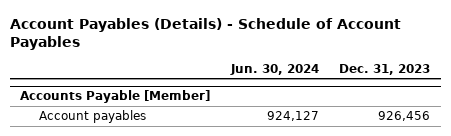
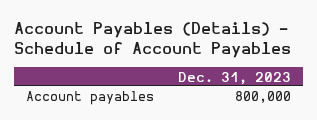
[229,63,319,75] Jun. 30, 2024 -> none
[20,90,211,104] Accounts Payable [Member] -> none
[378,111,431,122] 926,456 -> [235,91,292,104] 800,000

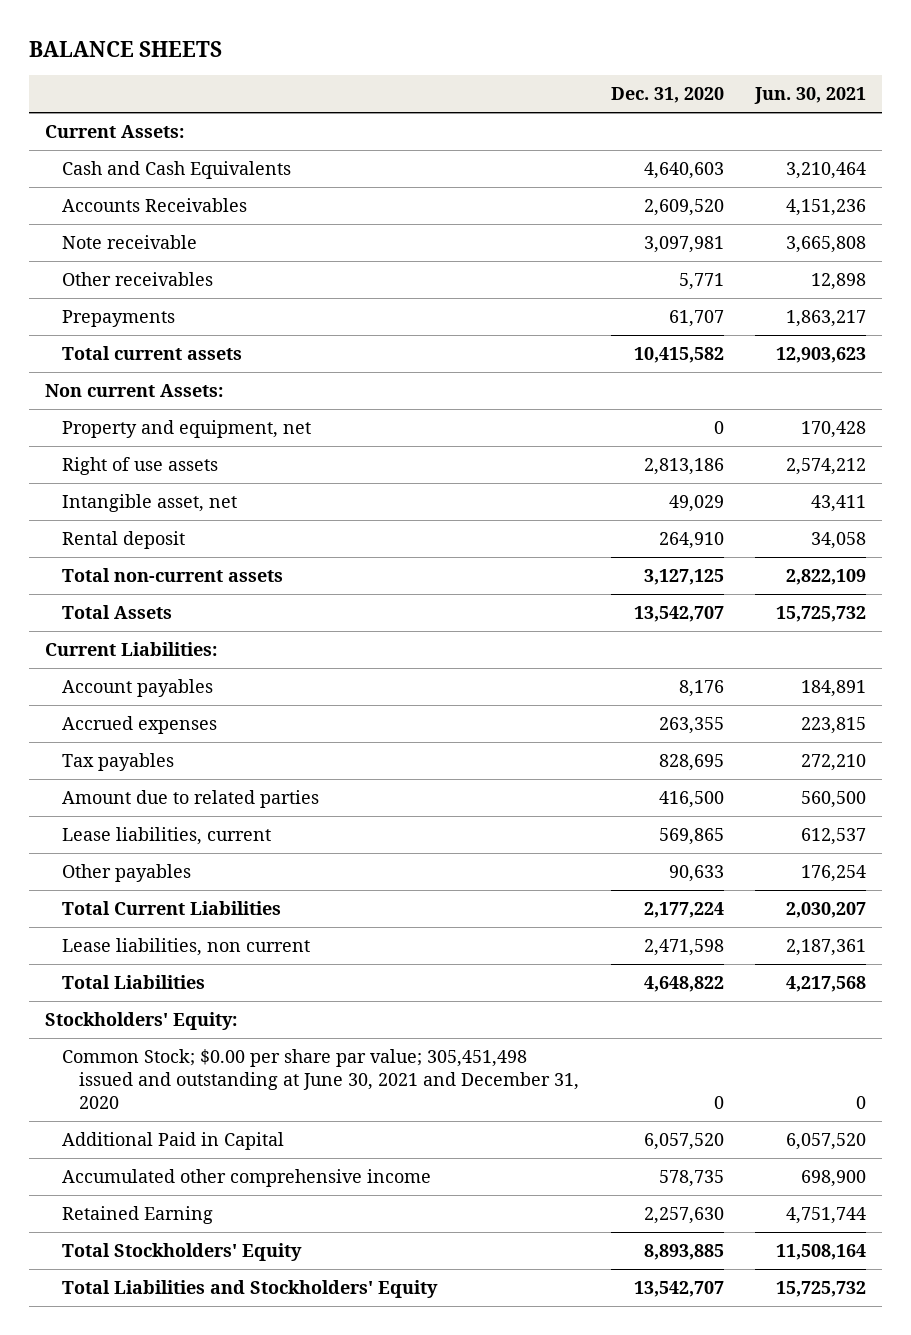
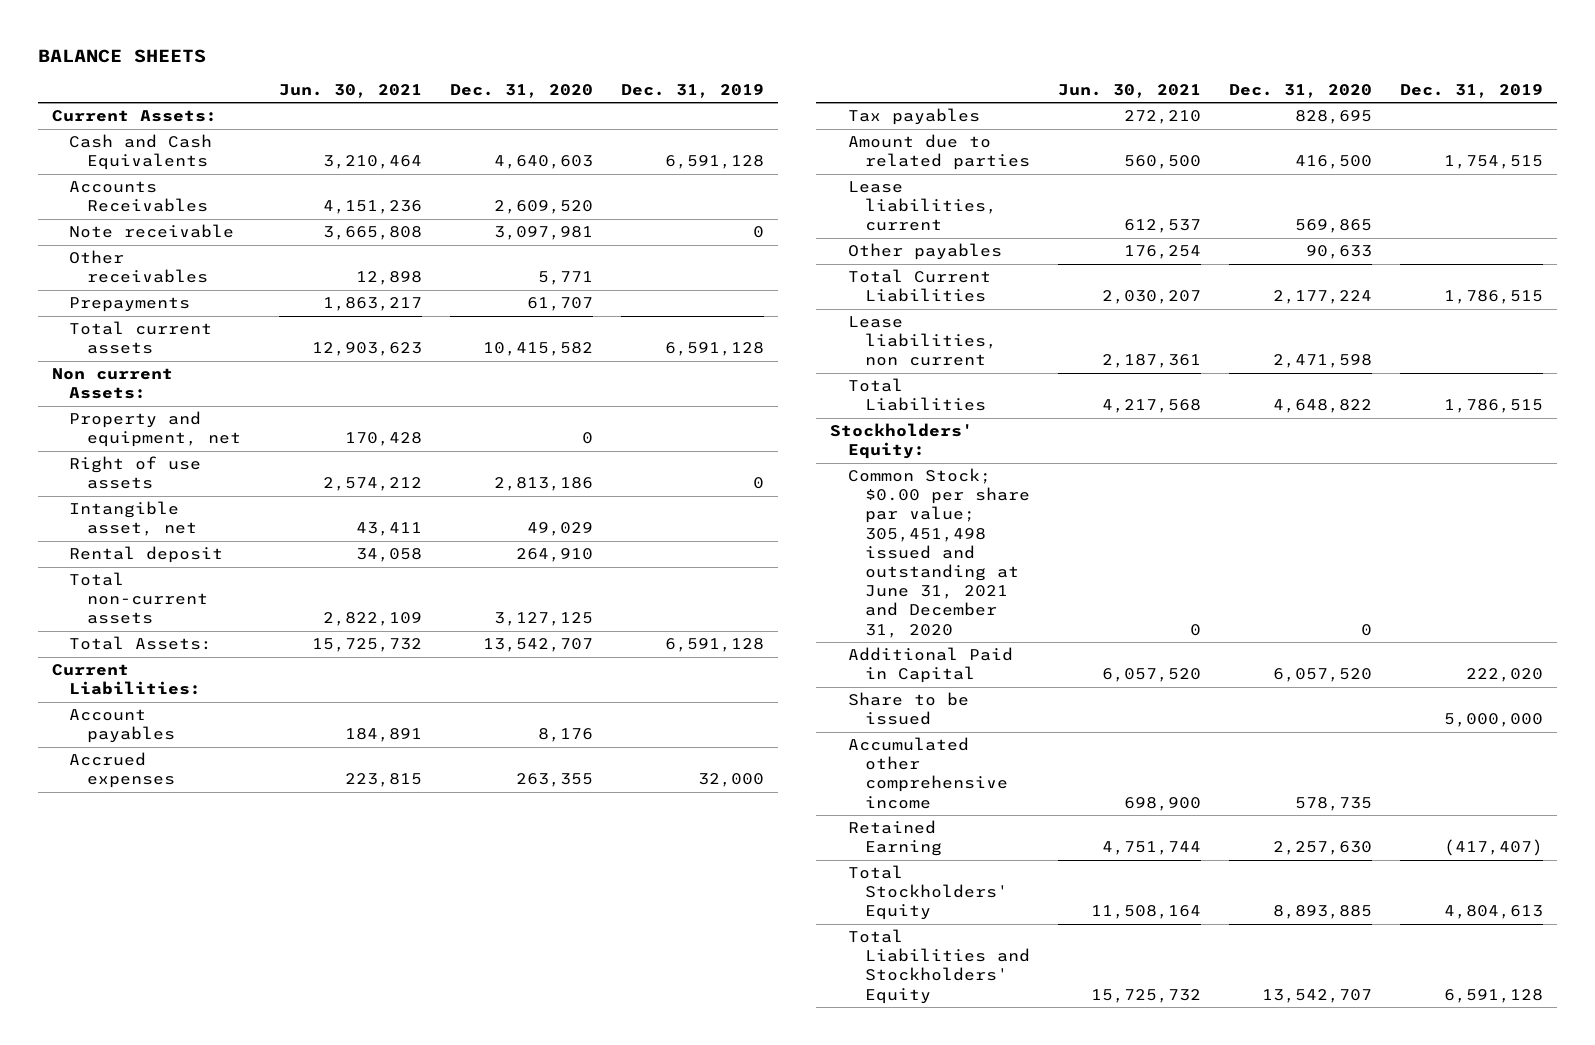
none -> [621,83,765,98] Dec. 31, 2019
[62,605,173,620] Total Assets -> [69,636,213,651] Total Assets:
[62,1049,580,1110] Common Stock; $0.00 per share par value; 305,451,498 issued and outstanding at June 30, 2021 and December 31, 2020 -> [847,468,1030,638] Common Stock; $0.00 per share par value; 305,451,498 issued and outstanding at June 31, 2021 and December 31, 2020
none -> [847,692,969,726] Share to be issued

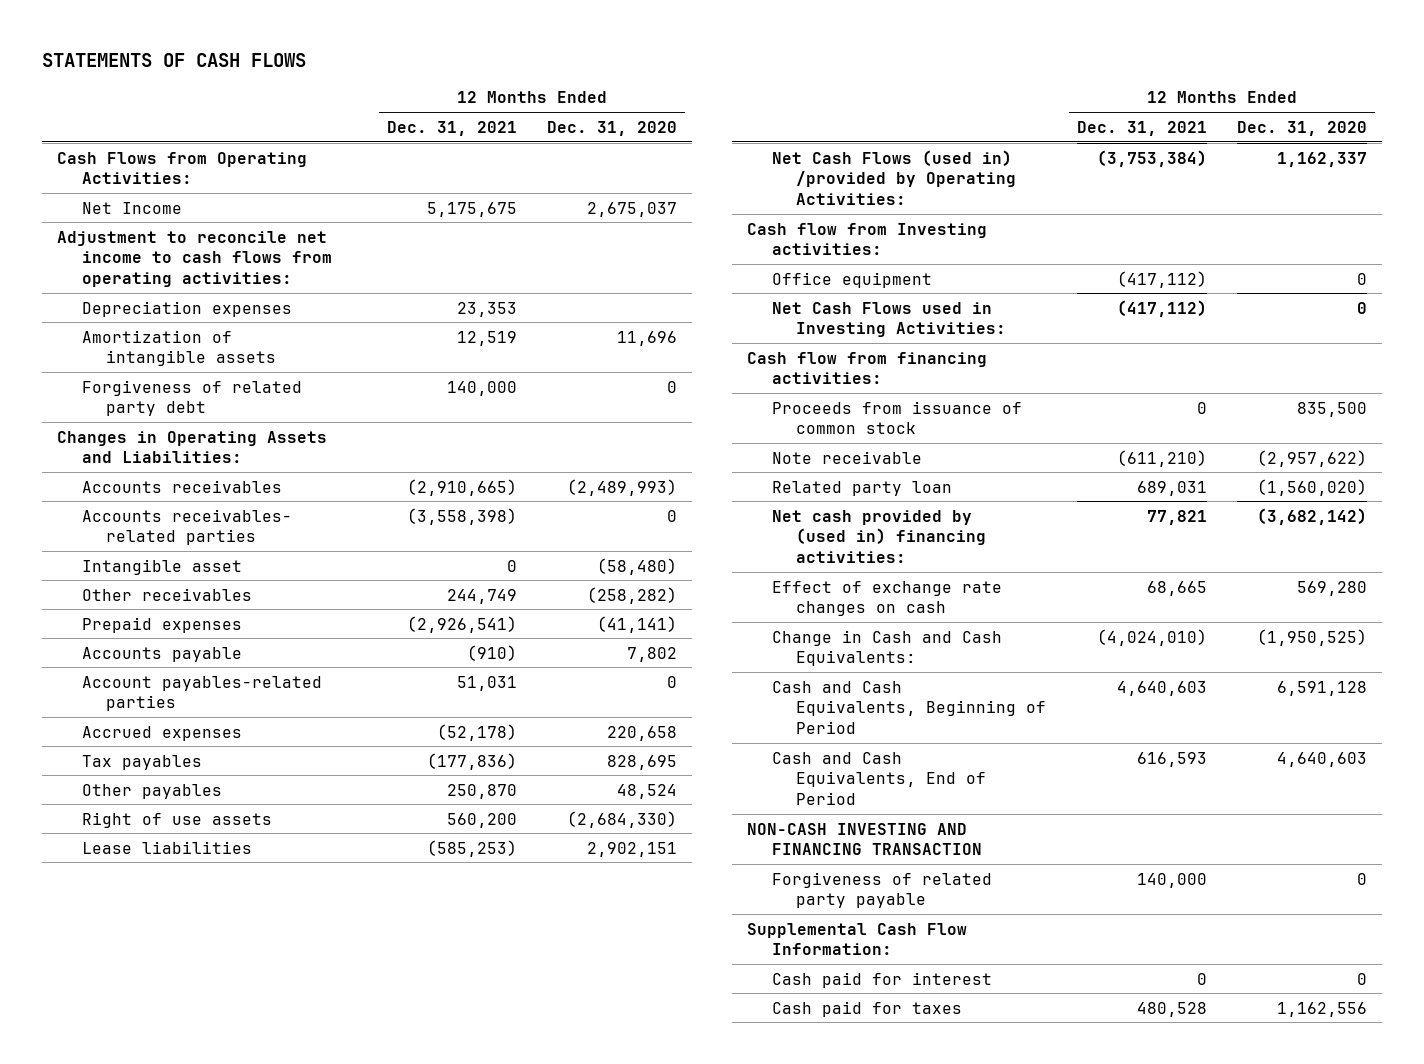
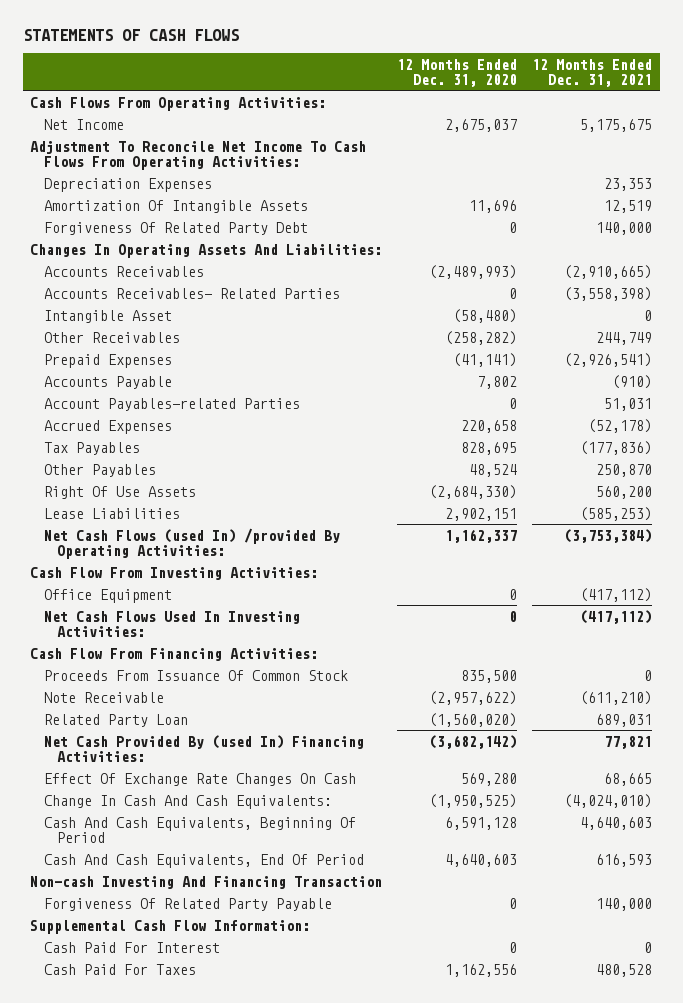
[57,151,308,185] Cash Flows from Operating Activities: -> [30,96,327,111] Cash Flows From Operating Activities:
[57,230,332,287] Adjustment to reconcile net income to cash flows from operating activities: -> [30,140,367,170] Adjustment To Reconcile Net Income To Cash Flows From Operating Activities:
[81,300,292,317] Depreciation expenses -> [43,177,212,192] Depreciation Expenses
[81,329,277,367] Amortization of intangible assets -> [43,199,308,213] Amortization Of Intangible Assets
[81,379,302,417] Forgiveness of related party debt -> [43,221,308,235] Forgiveness Of Related Party Debt
[57,430,328,464] Changes in Operating Assets and Liabilities: -> [30,243,383,258] Changes In Operating Assets And Liabilities:
[81,479,282,493] Accounts receivables -> [43,265,204,277] Accounts Receivables
[81,508,292,546] Accounts receivables- related parties -> [43,287,340,299] Accounts Receivables- Related Parties
[81,558,242,575] Intangible asset -> [43,309,172,323] Intangible Asset
[81,587,252,601] Other receivables -> [43,331,180,343] Other Receivables
[81,616,242,633] Prepaid expenses -> [43,353,172,368] Prepaid Expenses
[81,646,242,662] Accounts payable -> [43,375,172,389] Accounts Payable
[81,675,322,712] Account payables-related parties -> [43,397,300,411] Account Payables-related Parties
[81,725,242,741] Accrued expenses -> [43,419,172,434] Accrued Expenses
[81,754,202,770] Tax payables -> [43,441,140,455] Tax Payables
[81,783,222,799] Other payables -> [43,463,156,477] Other Payables
[81,811,272,828] Right of use assets -> [43,485,196,499] Right Of Use Assets
[81,840,252,854] Lease liabilities -> [43,507,180,519] Lease Liabilities
[771,149,1017,205] Net Cash Flows (used in) /provided by Operating Activities: -> [43,527,340,559] Net Cash Flows (used In) /provided By Operating Activities:
[747,222,988,256] Cash flow from Investing activities: -> [30,566,319,580] Cash Flow From Investing Activities:
[771,271,932,288] Office equipment -> [43,588,172,603] Office Equipment
[771,301,1007,338] Net Cash Flows used in Investing Activities: -> [43,610,300,637] Net Cash Flows Used In Investing Activities:
[747,351,988,385] Cash flow from financing activities: -> [30,647,319,661] Cash Flow From Financing Activities:
[771,400,1022,435] Proceeds from issuance of common stock -> [43,669,348,681] Proceeds From Issuance Of Common Stock
[771,450,922,464] Note receivable -> [43,691,164,703] Note Receivable
[771,480,952,496] Related party loan -> [43,713,188,727] Related Party Loan
[771,509,987,563] Net cash provided by (used in) financing activities: -> [43,734,364,762] Net Cash Provided By (used In) Financing Activities:
[771,580,1002,617] Effect of exchange rate changes on cash -> [43,772,356,786] Effect Of Exchange Rate Changes On Cash
[771,629,1002,667] Change in Cash and Cash Equivalents: -> [43,794,332,809] Change In Cash And Cash Equivalents:
[771,680,1047,734] Cash and Cash Equivalents, Beginning of Period -> [43,816,356,843] Cash And Cash Equivalents, Beginning Of Period
[771,751,987,805] Cash and Cash Equivalents, End of Period -> [43,853,364,868] Cash And Cash Equivalents, End Of Period
[747,822,982,856] NON-CASH INVESTING AND FINANCING TRANSACTION -> [30,875,383,889] Non-cash Investing And Financing Transaction
[771,871,992,909] Forgiveness of related party payable -> [43,897,332,911] Forgiveness Of Related Party Payable
[771,971,992,988] Cash paid for interest -> [43,941,220,953] Cash Paid For Interest
[771,1000,962,1017] Cash paid for taxes -> [43,963,196,975] Cash Paid For Taxes

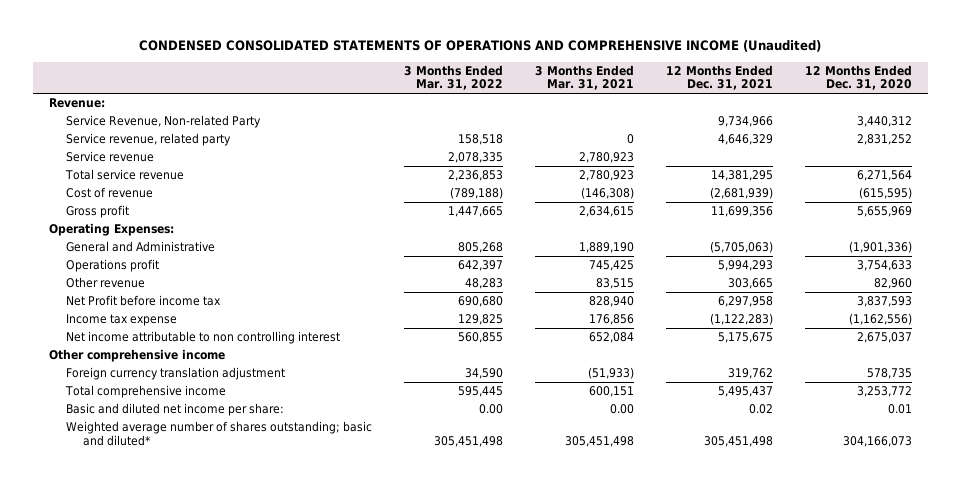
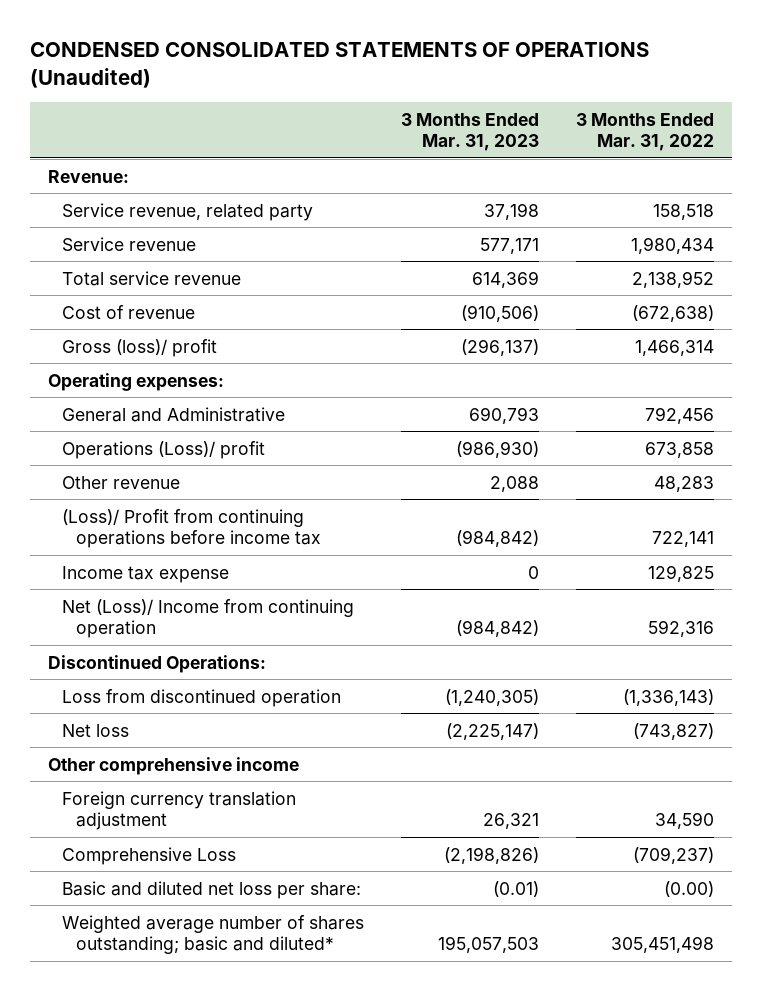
[139,40,822,53] CONDENSED CONSOLIDATED STATEMENTS OF OPERATIONS AND COMPREHENSIVE INCOME (Unaudited) -> [29,42,649,88] CONDENSED CONSOLIDATED STATEMENTS OF OPERATIONS (Unaudited)
[535,64,635,91] 3 Months Ended Mar. 31, 2021 -> none
[666,64,774,91] 12 Months Ended Dec. 31, 2021 -> none
[804,64,912,91] 12 Months Ended Dec. 31, 2020 -> none
none -> [400,112,539,152] 3 Months Ended Mar. 31, 2023
[66,115,262,129] Service Revenue, Non-related Party -> none
[448,152,504,164] 2,078,335 -> [630,236,714,254] 1,980,434
[448,170,504,182] 2,236,853 -> [631,270,714,288] 2,138,952
[450,187,504,200] (789,188) -> [631,304,714,322] (672,638)
[66,205,130,219] Gross profit -> [61,338,217,357] Gross (loss)/ profit
[448,206,504,218] 1,447,665 -> [634,339,714,356] 1,466,314
[48,223,174,237] Operating Expenses: -> [48,372,225,391] Operating expenses:
[458,242,504,254] 805,268 -> [644,406,714,424] 792,456
[66,259,160,273] Operations profit -> [61,440,265,459] Operations (Loss)/ profit
[458,260,504,272] 642,397 -> [644,441,714,458] 673,858
[66,295,222,307] Net Profit before income tax -> [61,508,321,548] (Loss)/ Profit from continuing operations before income tax
[458,296,504,308] 690,680 -> [651,530,714,547] 722,141
[66,331,341,345] Net income attributable to non controlling interest -> none
none -> [61,598,354,638] Net (Loss)/ Income from continuing operation
none -> [48,654,267,673] Discontinued Operations:
none -> [61,688,341,707] Loss from discontinued operation
none -> [61,723,129,737] Net loss
[65,385,227,399] Total comprehensive income -> [61,846,236,865] Comprehensive Loss
[458,386,504,398] 595,445 -> [632,846,714,864] (709,237)
[66,403,285,417] Basic and diluted net income per share: -> [61,880,361,899] Basic and diluted net loss per share:
[479,404,504,415] 0.00 -> [663,880,714,897] (0.00)

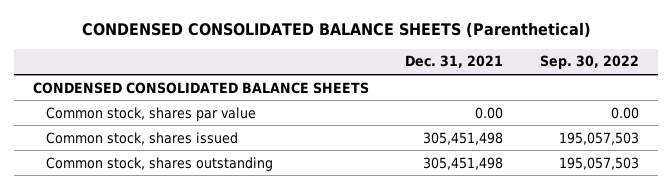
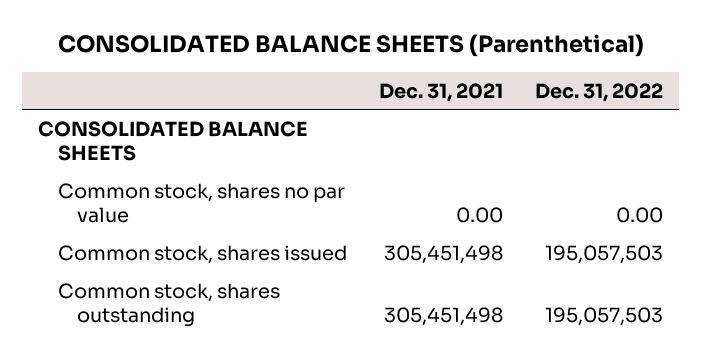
[82,22,592,39] CONDENSED CONSOLIDATED BALANCE SHEETS (Parenthetical) -> [57,34,644,58] CONSOLIDATED BALANCE SHEETS (Parenthetical)
[540,55,640,70] Sep. 30, 2022 -> none
none -> [535,82,664,102] Dec. 31, 2022
[32,81,369,94] CONDENSED CONSOLIDATED BALANCE SHEETS -> [37,120,308,162] CONSOLIDATED BALANCE SHEETS
[46,106,257,121] Common stock, shares par value -> [57,182,345,224] Common stock, shares no par value

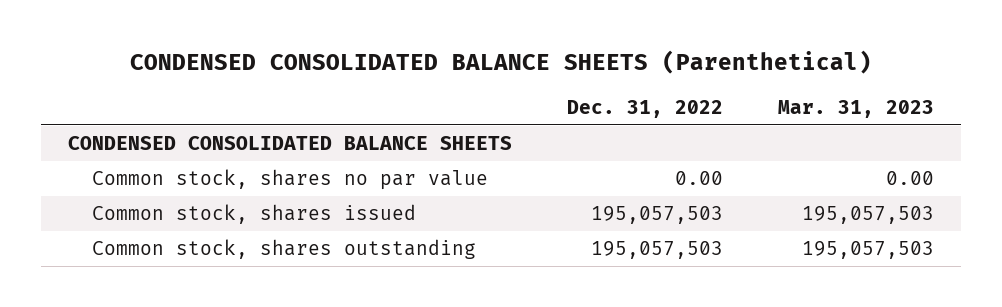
[57,34,644,58] CONSOLIDATED BALANCE SHEETS (Parenthetical) -> [129,50,872,75] CONDENSED CONSOLIDATED BALANCE SHEETS (Parenthetical)
[378,82,503,102] Dec. 31, 2021 -> none
none -> [777,99,934,118] Mar. 31, 2023
[37,120,308,162] CONSOLIDATED BALANCE SHEETS -> [68,136,513,151] CONDENSED CONSOLIDATED BALANCE SHEETS

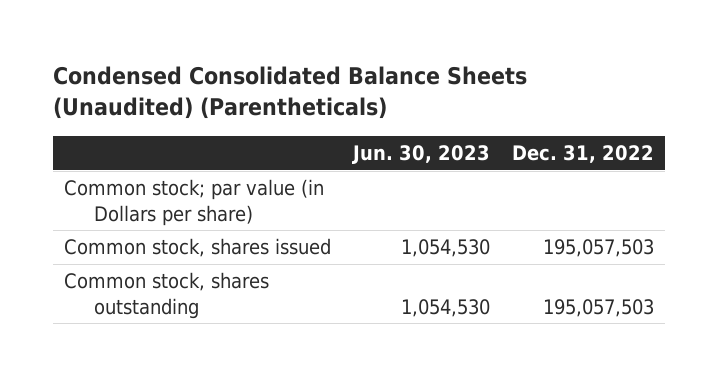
[129,50,872,75] CONDENSED CONSOLIDATED BALANCE SHEETS (Parenthetical) -> [53,66,528,120] Condensed Consolidated Balance Sheets (Unaudited) (Parentheticals)
[777,99,934,118] Mar. 31, 2023 -> none
none -> [351,144,490,164] Jun. 30, 2023
[68,136,513,151] CONDENSED CONSOLIDATED BALANCE SHEETS -> none
[91,169,488,191] Common stock, shares no par value -> none
none -> [64,179,325,226] Common stock; par value (in Dollars per share)

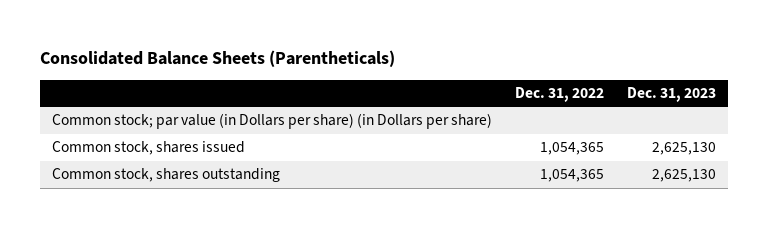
[53,66,528,120] Condensed Consolidated Balance Sheets (Unaudited) (Parentheticals) -> [40,50,396,68] Consolidated Balance Sheets (Parentheticals)
[351,144,490,164] Jun. 30, 2023 -> none
none -> [627,87,717,103] Dec. 31, 2023
[64,179,325,226] Common stock; par value (in Dollars per share) -> [51,113,492,130] Common stock; par value (in Dollars per share) (in Dollars per share)
[542,239,654,258] 195,057,503 -> [540,142,605,156] 1,054,365
[542,298,654,317] 195,057,503 -> [540,169,605,183] 1,054,365

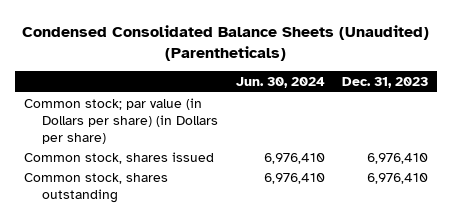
[40,50,396,68] Consolidated Balance Sheets (Parentheticals) -> [22,24,430,61] Condensed Consolidated Balance Sheets (Unaudited) (Parentheticals)
[515,87,605,103] Dec. 31, 2022 -> none
none -> [235,77,325,89] Jun. 30, 2024
[652,142,717,156] 2,625,130 -> [367,152,429,164] 6,976,410
[652,169,717,183] 2,625,130 -> [367,172,429,184] 6,976,410

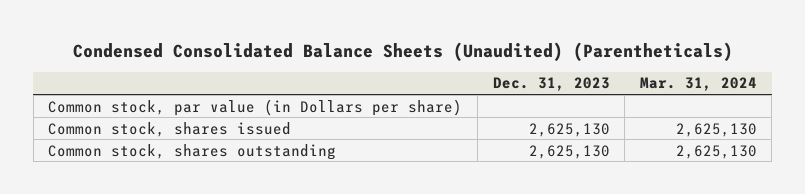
[235,77,325,89] Jun. 30, 2024 -> none
none -> [639,77,757,92] Mar. 31, 2024
[24,97,218,144] Common stock; par value (in Dollars per share) (in Dollars per share) -> [48,98,463,116] Common stock, par value (in Dollars per share)
[367,152,429,164] 6,976,410 -> [528,122,610,137] 2,625,130
[367,172,429,184] 6,976,410 -> [528,144,610,159] 2,625,130

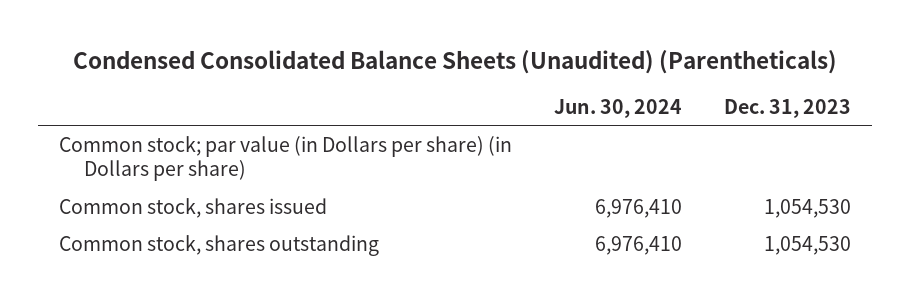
[639,77,757,92] Mar. 31, 2024 -> none
none -> [554,98,683,118] Jun. 30, 2024
[48,98,463,116] Common stock, par value (in Dollars per share) -> [59,135,513,182] Common stock; par value (in Dollars per share) (in Dollars per share)
[528,122,610,137] 2,625,130 -> [764,198,852,218] 1,054,530
[528,144,610,159] 2,625,130 -> [764,235,852,255] 1,054,530

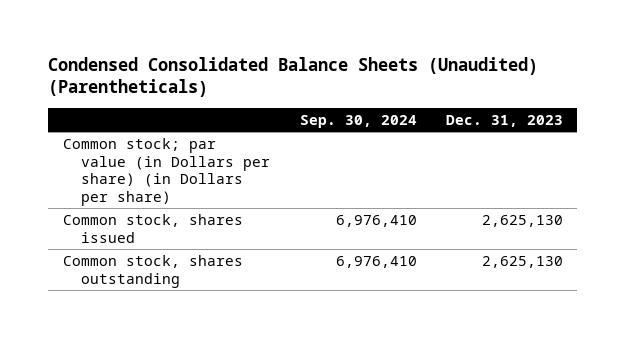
[554,98,683,118] Jun. 30, 2024 -> none
none -> [299,114,417,128] Sep. 30, 2024
[764,198,852,218] 1,054,530 -> [481,214,563,227] 2,625,130
[764,235,852,255] 1,054,530 -> [481,255,563,268] 2,625,130

